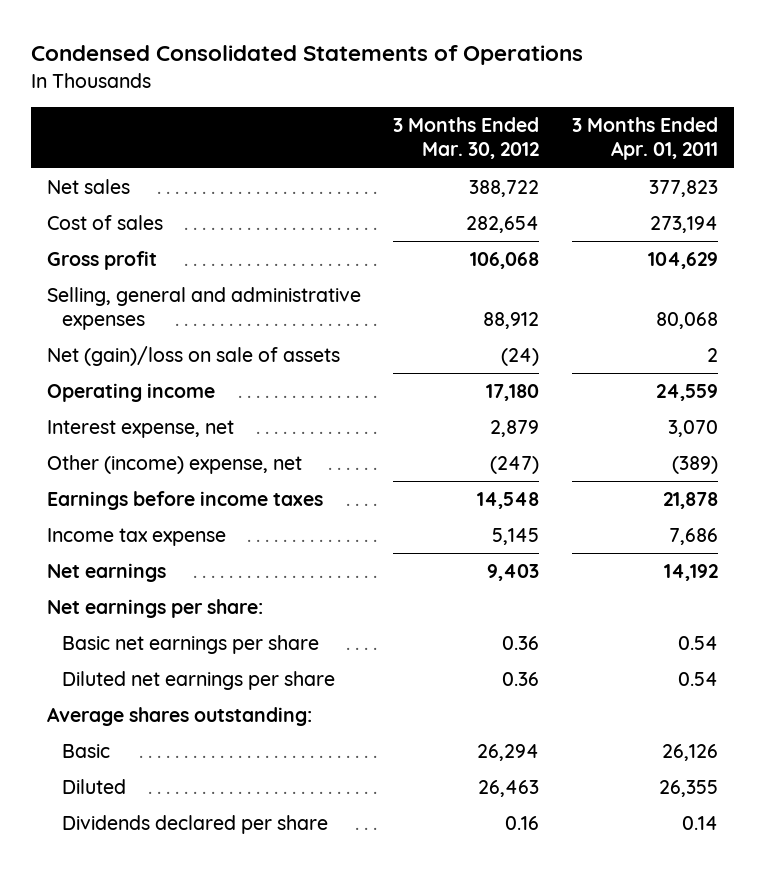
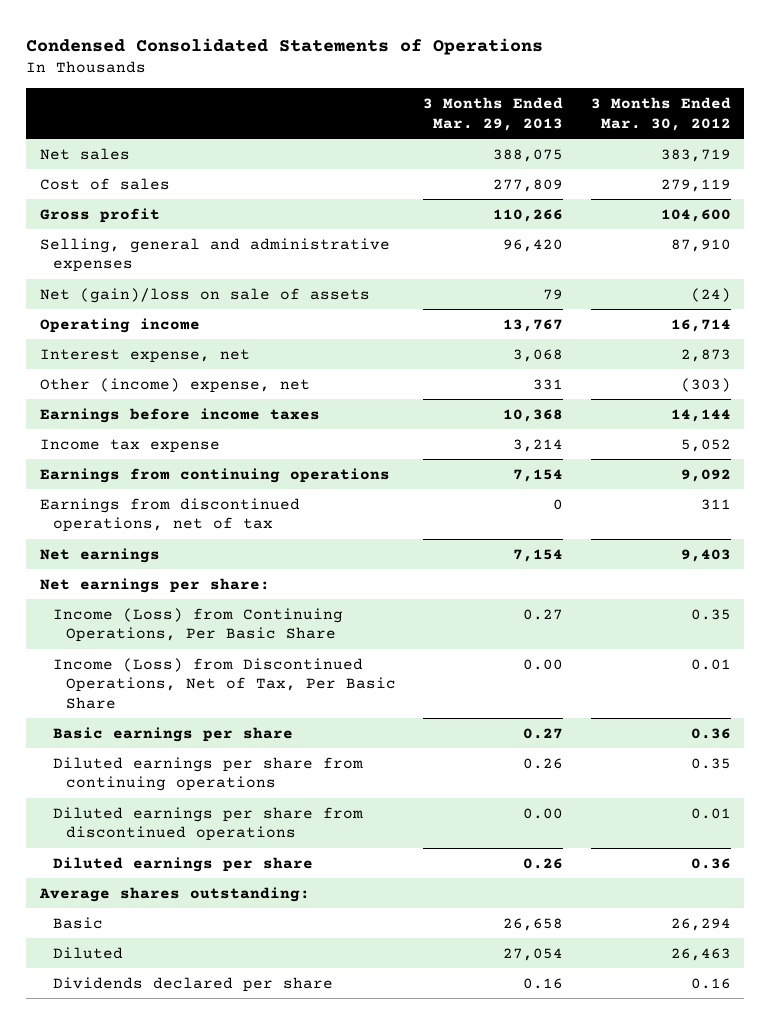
[571,117,718,161] 3 Months Ended Apr. 01, 2011 -> none
none -> [423,96,564,131] 3 Months Ended Mar. 29, 2013
[469,180,540,198] 388,722 -> [660,148,731,162] 383,719
[466,216,540,234] 282,654 -> [660,178,731,192] 279,119
[470,252,540,270] 106,068 -> [660,208,731,222] 104,600
[483,312,540,330] 88,912 -> [670,238,731,252] 87,910
[486,384,540,402] 17,180 -> [670,318,731,332] 16,714
[490,420,540,438] 2,879 -> [680,348,731,362] 2,873
[490,456,540,475] (247) -> [680,377,731,392] (303)
[477,492,540,510] 14,548 -> [670,408,731,422] 14,144
[492,528,540,546] 5,145 -> [680,438,731,452] 5,052
none -> [39,467,390,483] Earnings from continuing operations
none -> [39,497,300,533] Earnings from discontinued operations, net of tax
none -> [52,607,343,643] Income (Loss) from Continuing Operations, Per Basic Share
none -> [52,657,396,710] Income (Loss) from Discontinued Operations, Net of Tax, Per Basic Share
[62,635,320,655] Basic net earnings per share -> [52,726,293,742] Basic earnings per share
none -> [52,756,363,792] Diluted earnings per share from continuing operations
none -> [52,806,363,842] Diluted earnings per share from discontinued operations
[62,671,336,691] Diluted net earnings per share -> [52,856,313,872] Diluted earnings per share

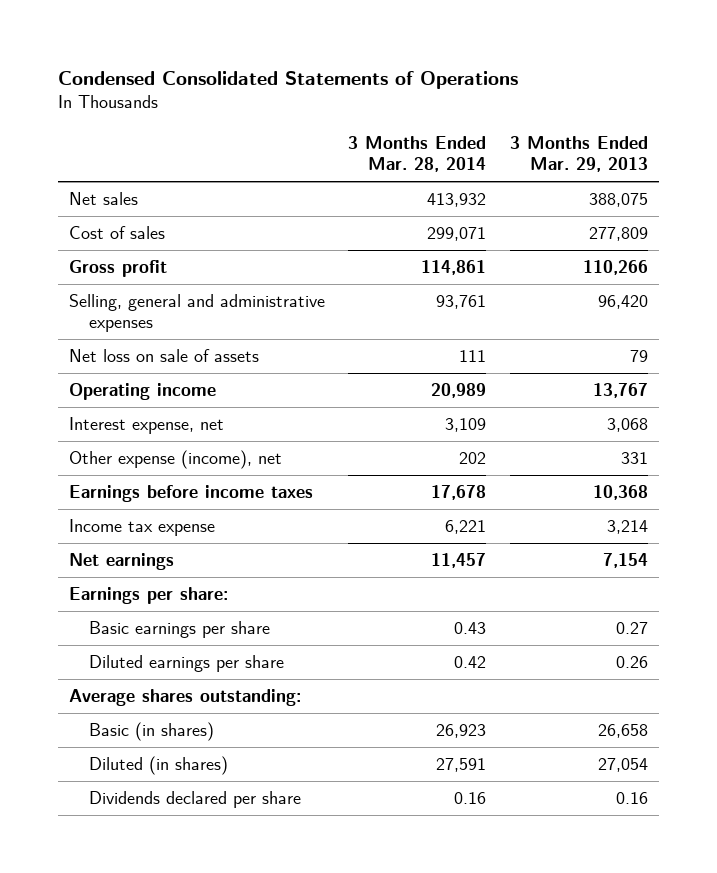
[590,96,731,131] 3 Months Ended Mar. 30, 2012 -> none
none -> [348,135,487,173] 3 Months Ended Mar. 28, 2014
[39,287,370,303] Net (gain)/loss on sale of assets -> [69,348,260,362] Net loss on sale of assets
[39,377,310,393] Other (income) expense, net -> [69,449,283,469] Other expense (income), net
[39,467,390,483] Earnings from continuing operations -> none
[39,497,300,533] Earnings from discontinued operations, net of tax -> none
[52,607,343,643] Income (Loss) from Continuing Operations, Per Basic Share -> none
[52,657,396,710] Income (Loss) from Discontinued Operations, Net of Tax, Per Basic Share -> none
[39,577,270,593] Net earnings per share: -> [69,586,229,604] Earnings per share:
[52,756,363,792] Diluted earnings per share from continuing operations -> none
[52,806,363,842] Diluted earnings per share from discontinued operations -> none
[52,916,103,929] Basic -> [88,721,214,741] Basic (in shares)
[52,946,123,959] Diluted -> [88,755,228,775] Diluted (in shares)

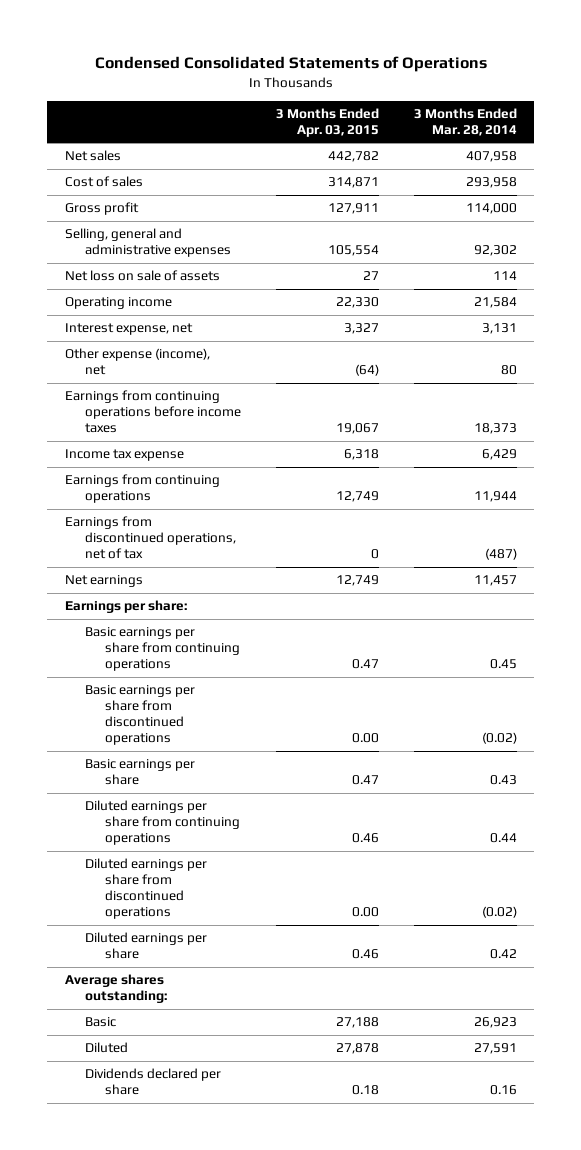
[509,135,648,173] 3 Months Ended Mar. 29, 2013 -> none
none -> [275,107,379,137] 3 Months Ended Apr. 03, 2015
[427,192,487,207] 413,932 -> [465,151,517,163] 407,958
[427,226,487,241] 299,071 -> [465,177,517,189] 293,958
[421,259,487,275] 114,861 -> [465,203,517,215] 114,000
[436,294,487,309] 93,761 -> [473,245,517,257] 92,302
[459,349,487,362] 111 -> [492,271,517,281] 114
[431,382,487,398] 20,989 -> [473,297,517,309] 21,584
[445,417,487,432] 3,109 -> [481,323,517,335] 3,131
[459,451,487,464] 202 -> [500,365,517,376] 80
[69,484,314,502] Earnings before income taxes -> [64,390,241,434] Earnings from continuing operations before income taxes
[431,484,487,500] 17,678 -> [473,423,517,435] 18,373
[445,519,487,534] 6,221 -> [481,449,517,461] 6,429
none -> [64,474,220,504] Earnings from continuing operations
none -> [64,516,236,560] Earnings from discontinued operations, net of tax
none -> [84,627,241,672] Basic earnings per share from continuing operations
none -> [84,685,195,746] Basic earnings per share from discontinued operations
none -> [84,800,241,846] Diluted earnings per share from continuing operations
none -> [84,858,207,920] Diluted earnings per share from discontinued operations
[88,721,214,741] Basic (in shares) -> [84,1017,116,1028] Basic
[88,755,228,775] Diluted (in shares) -> [84,1042,128,1054] Diluted

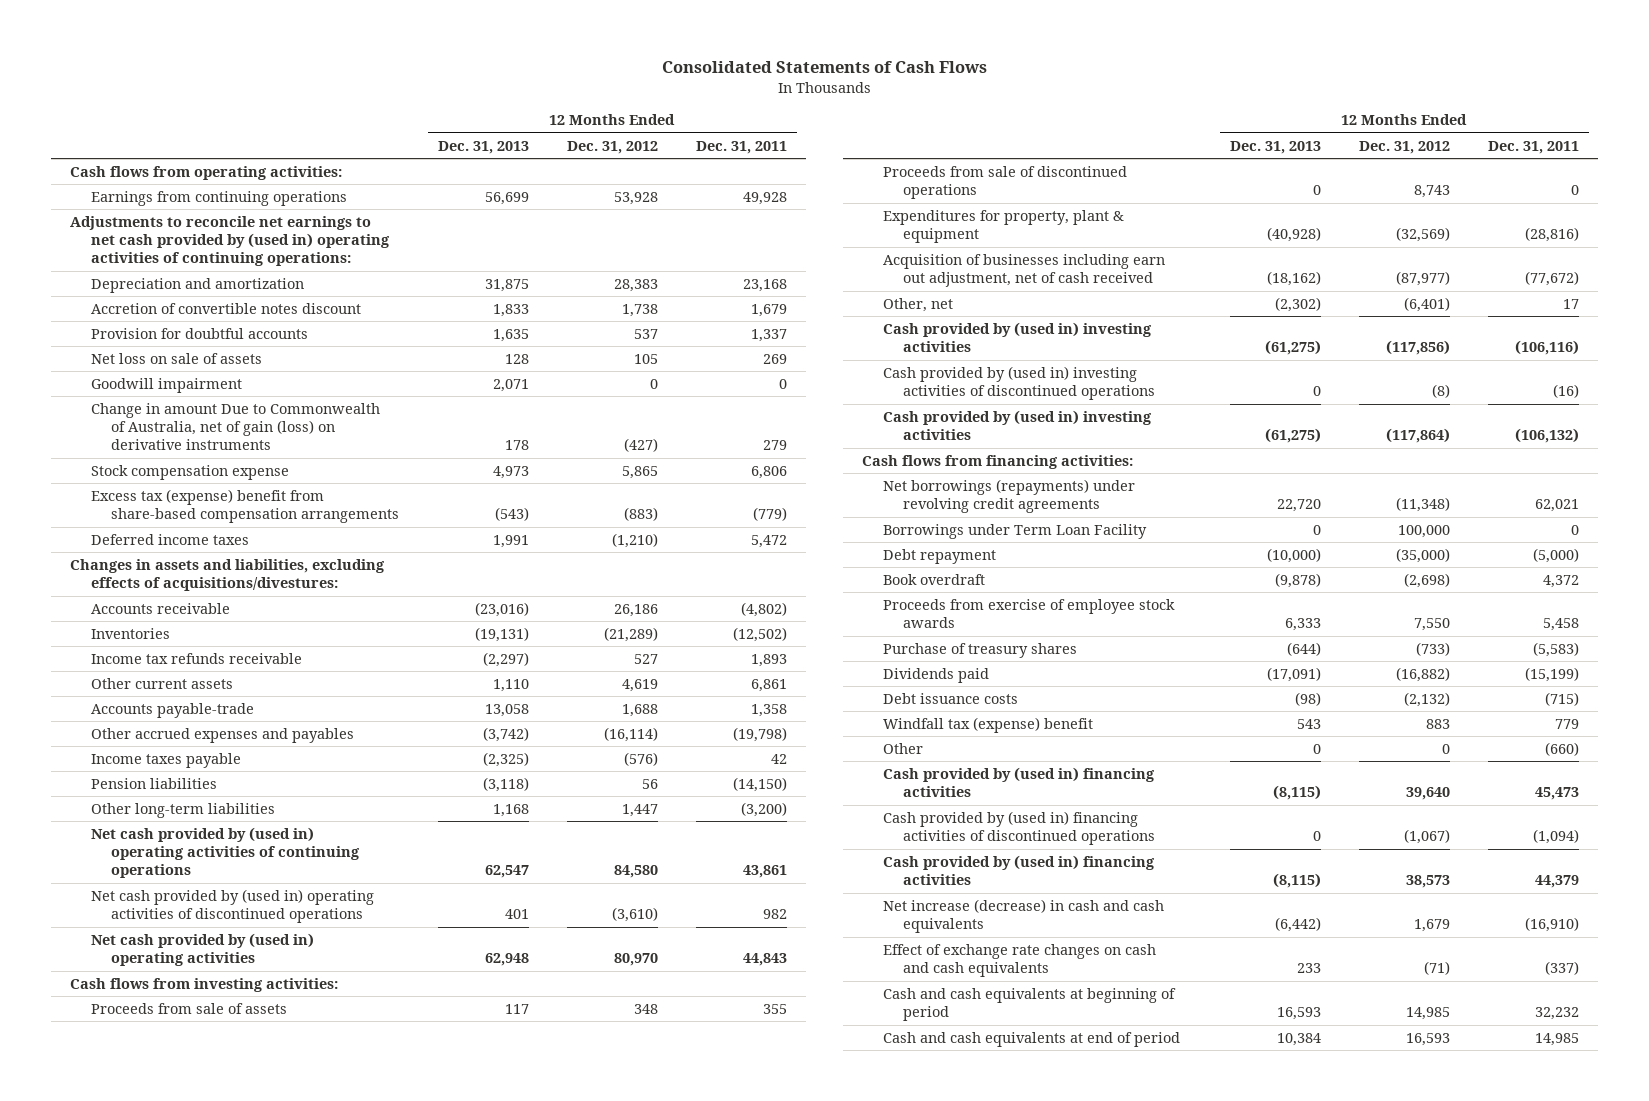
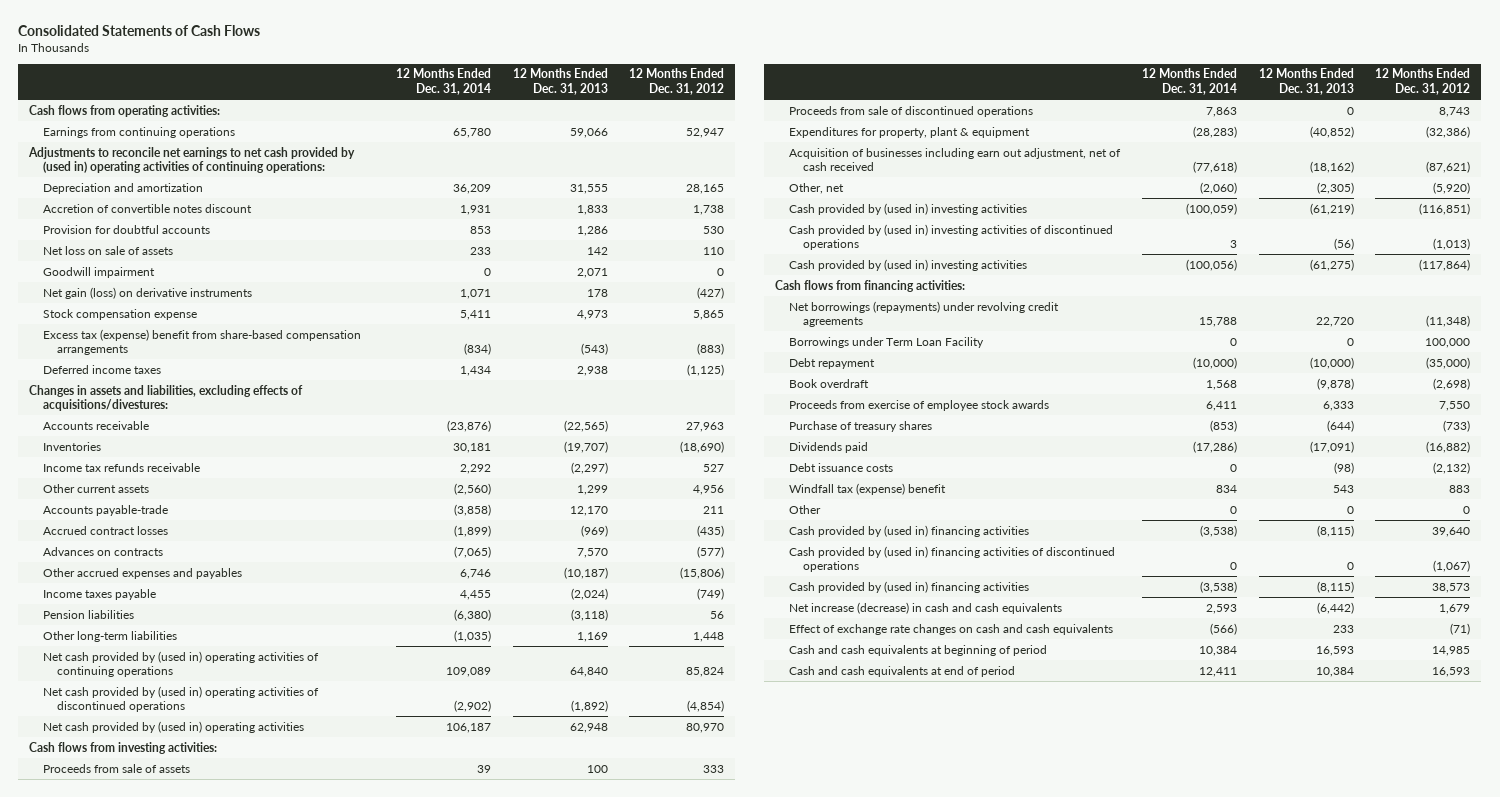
[696,140,788,154] Dec. 31, 2011 -> none
none -> [396,68,492,95] 12 Months Ended Dec. 31, 2014
[484,191,529,205] 56,699 -> [569,127,608,138] 59,066
[613,191,658,205] 53,928 -> [686,127,725,138] 52,947
[484,278,529,292] 31,875 -> [569,183,608,194] 31,555
[613,278,658,292] 28,383 -> [686,183,725,194] 28,165
[492,328,529,342] 1,635 -> [576,225,608,236] 1,286
[633,328,658,339] 537 -> [703,225,725,234] 530
[504,353,529,364] 128 -> [586,246,608,255] 142
[633,353,658,364] 105 -> [703,246,725,255] 110
[90,402,380,451] Change in amount Due to Commonwealth of Australia, net of gain (loss) on derivative instruments -> [43,286,253,299] Net gain (loss) on derivative instruments
[492,534,529,548] 1,991 -> [576,365,608,376] 2,938
[611,532,658,548] (1,210) -> [687,363,725,376] (1,125)
[474,601,529,617] (23,016) -> [563,419,608,432] (22,565)
[613,603,658,617] 26,186 -> [686,421,725,432] 27,963
[474,626,529,642] (19,131) -> [563,440,608,453] (19,707)
[603,626,658,642] (21,289) -> [680,440,725,453] (18,690)
[492,678,529,692] 1,110 -> [576,484,608,495] 1,299
[621,678,658,692] 4,619 -> [693,484,725,495] 4,956
[484,703,529,717] 13,058 -> [569,505,608,516] 12,170
[621,703,658,717] 1,688 -> [703,505,725,514] 211
none -> [43,525,169,535] Accrued contract losses
none -> [43,546,164,556] Advances on contracts
[482,726,529,742] (3,742) -> [563,566,608,579] (10,187)
[603,726,658,742] (16,114) -> [680,566,725,579] (15,806)
[482,751,529,767] (2,325) -> [570,587,608,600] (2,024)
[623,751,658,766] (576) -> [697,587,725,600] (749)
[492,803,529,817] 1,168 -> [576,631,608,642] 1,169
[621,803,658,817] 1,447 -> [693,631,725,642] 1,448
[484,865,529,879] 62,547 -> [569,667,608,678] 64,840
[613,865,658,879] 84,580 -> [686,667,725,678] 85,824
[504,909,529,920] 401 -> [570,700,608,713] (1,892)
[611,907,658,923] (3,610) -> [687,700,725,713] (4,854)
[504,1003,529,1014] 117 -> [586,764,608,773] 100
[633,1003,658,1014] 348 -> [703,764,725,773] 333
[1266,227,1321,243] (40,928) -> [1309,125,1354,138] (40,852)
[1395,227,1450,243] (32,569) -> [1426,125,1471,138] (32,386)
[1395,271,1450,287] (87,977) -> [1426,161,1471,174] (87,621)
[1274,296,1321,312] (2,302) -> [1316,181,1354,194] (2,305)
[1403,296,1450,312] (6,401) -> [1433,181,1471,194] (5,920)
[1264,340,1321,356] (61,275) -> [1309,202,1354,215] (61,219)
[1385,340,1450,356] (117,856) -> [1419,202,1471,215] (116,851)
[1312,386,1321,397] 0 -> [1333,238,1354,251] (56)
[1431,384,1450,399] (8) -> [1433,238,1471,251] (1,013)

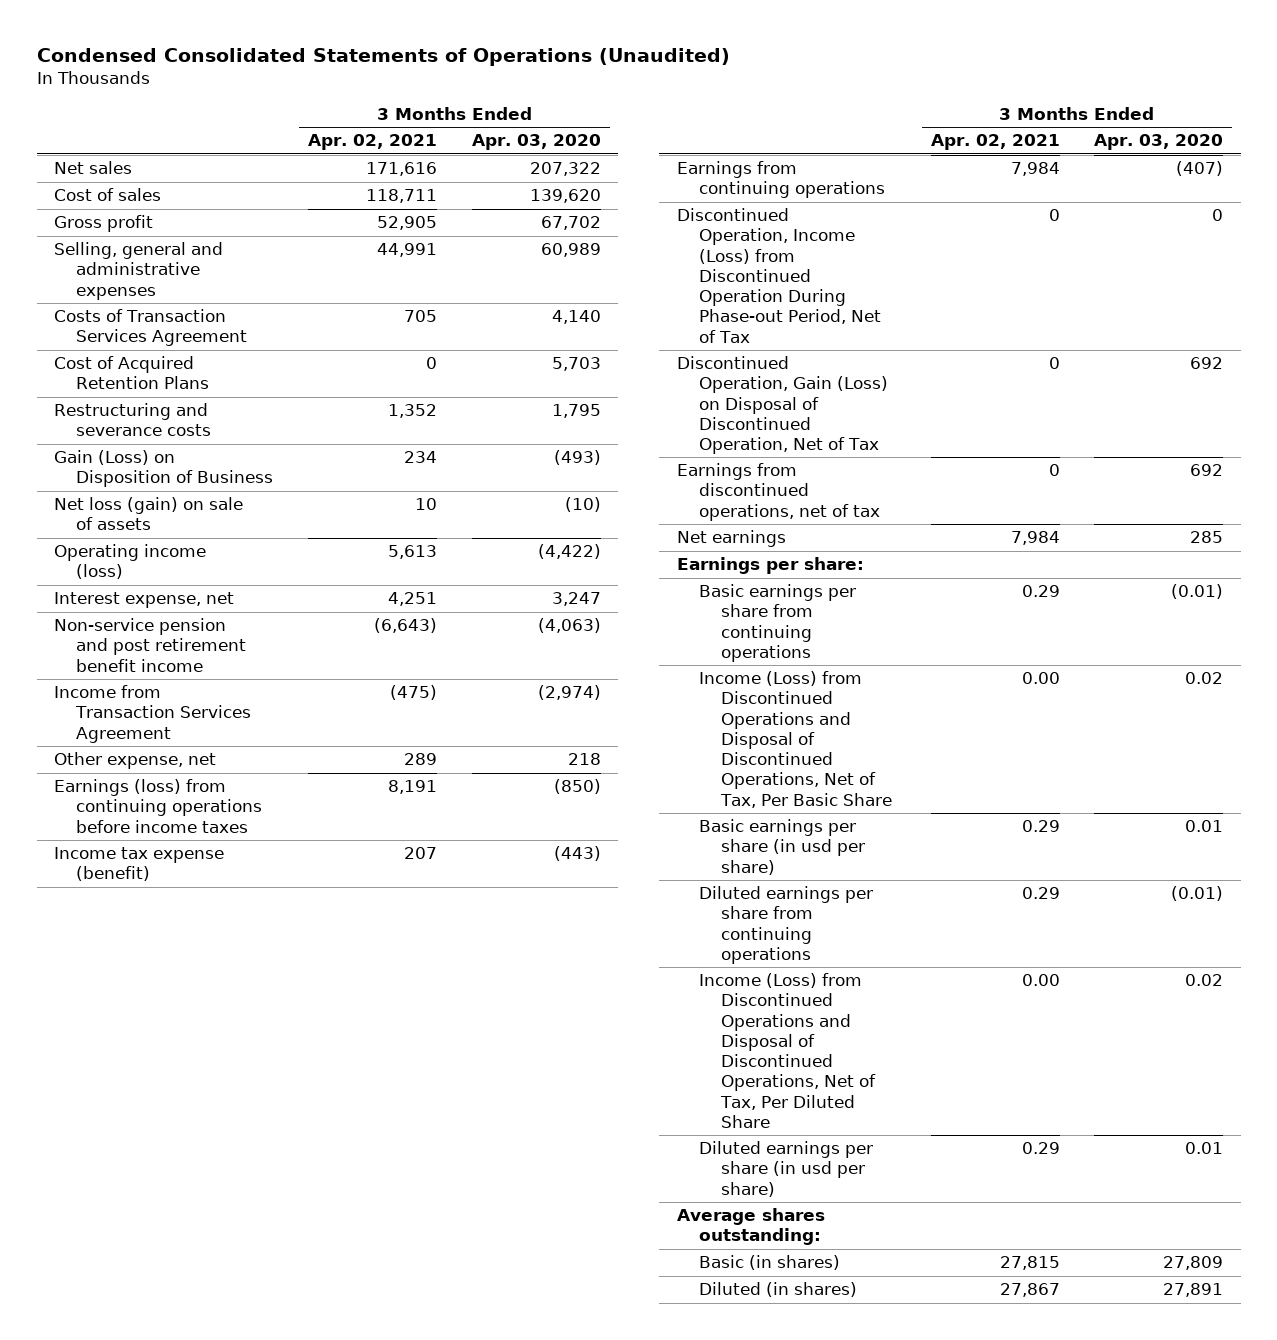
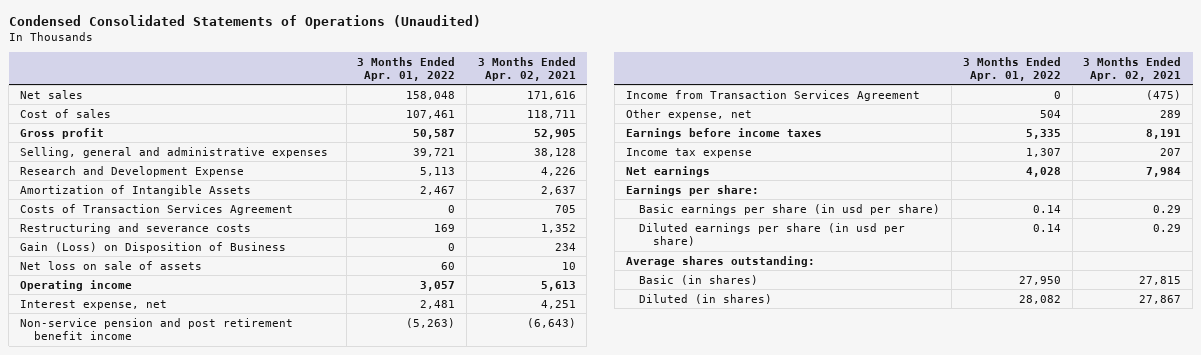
[471,134,601,151] Apr. 03, 2020 -> none
none -> [357,56,456,81] 3 Months Ended Apr. 01, 2022
[377,243,438,258] 44,991 -> [533,147,576,157] 38,128
none -> [20,165,245,177] Research and Development Expense
none -> [20,184,252,196] Amortization of Intangible Assets
[54,356,210,390] Cost of Acquired Retention Plans -> none
[54,497,244,531] Net loss (gain) on sale of assets -> [20,260,203,270] Net loss on sale of assets
[54,544,207,580] Operating income (loss) -> [20,279,133,291] Operating income
[676,161,885,199] Earnings from continuing operations -> none
[676,208,881,343] Discontinued Operation, Income (Loss) from Discontinued Operation During Phase-out Period, Net of Tax -> none
[676,356,888,455] Discontinued Operation, Gain (Loss) on Disposal of Discontinued Operation, Net of Tax -> none
[676,463,880,521] Earnings from discontinued operations, net of tax -> none
[54,779,263,833] Earnings (loss) from continuing operations before income taxes -> [625,127,822,139] Earnings before income taxes
[54,847,225,882] Income tax expense (benefit) -> [625,147,752,158] Income tax expense
[698,584,856,662] Basic earnings per share from continuing operations -> none
[698,671,893,808] Income (Loss) from Discontinued Operations and Disposal of Discontinued Operations, Net of Tax, Per Basic Share -> none
[698,886,873,964] Diluted earnings per share from continuing operations -> none
[698,973,877,1128] Income (Loss) from Discontinued Operations and Disposal of Discontinued Operations, Net of Tax, Per Diluted Share -> none

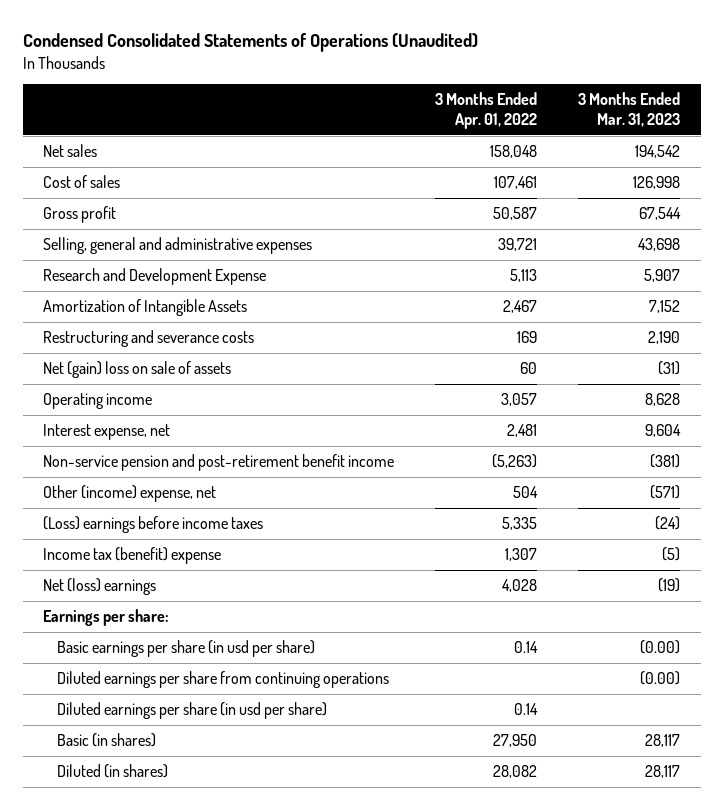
[477,56,576,81] 3 Months Ended Apr. 02, 2021 -> none
none -> [578,92,681,127] 3 Months Ended Mar. 31, 2023
[20,203,294,215] Costs of Transaction Services Agreement -> none
[20,241,287,253] Gain (Loss) on Disposition of Business -> none
[20,260,203,270] Net loss on sale of assets -> [43,361,232,379] Net (gain) loss on sale of assets
[625,89,920,101] Income from Transaction Services Agreement -> none
[20,317,294,340] Non-service pension and post retirement benefit income -> [43,454,395,472] Non-service pension and post-retirement benefit income
[625,108,752,120] Other expense, net -> [43,485,217,503] Other (income) expense, net
[625,127,822,139] Earnings before income taxes -> [43,516,264,534] (Loss) earnings before income taxes
[625,147,752,158] Income tax expense -> [43,547,222,565] Income tax (benefit) expense
[625,165,710,177] Net earnings -> [43,578,157,596] Net (loss) earnings
none -> [56,671,389,689] Diluted earnings per share from continuing operations
[625,255,815,267] Average shares outstanding: -> none

